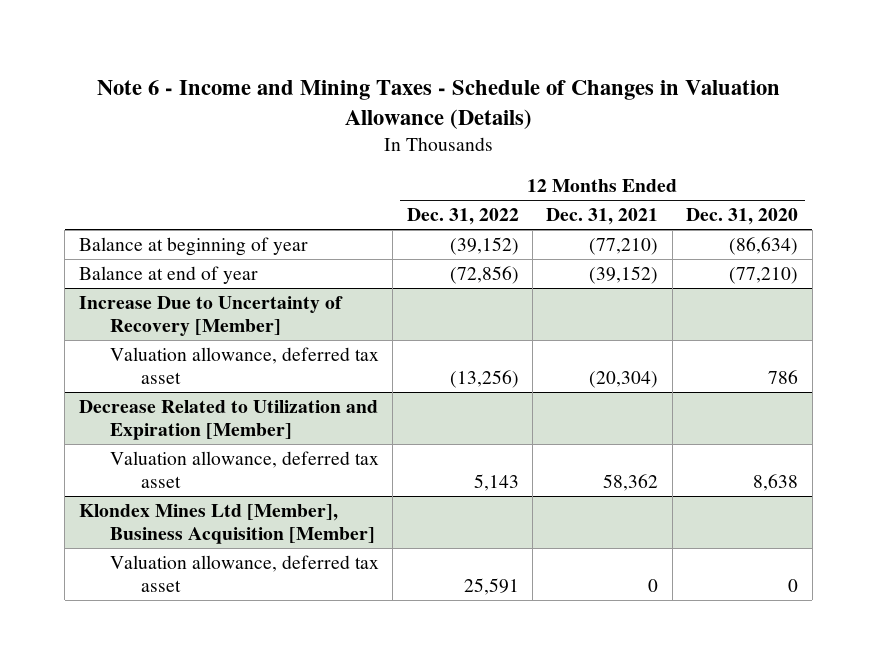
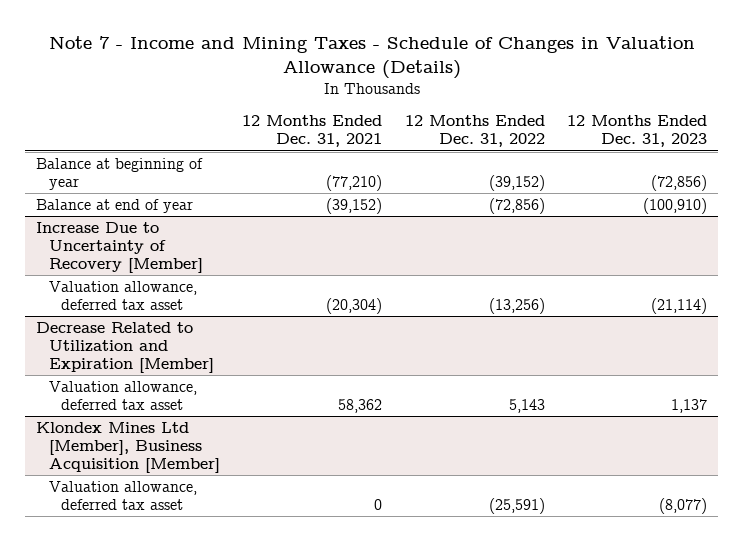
[96,80,780,130] Note 6 - Income and Mining Taxes - Schedule of Changes in Valuation Allowance (Details) -> [48,35,695,79] Note 7 - Income and Mining Taxes - Schedule of Changes in Valuation Allowance (Details)
[686,208,799,226] Dec. 31, 2020 -> none
none -> [567,115,708,148] 12 Months Ended Dec. 31, 2023
[463,577,519,595] 25,591 -> [488,497,545,514] (25,591)

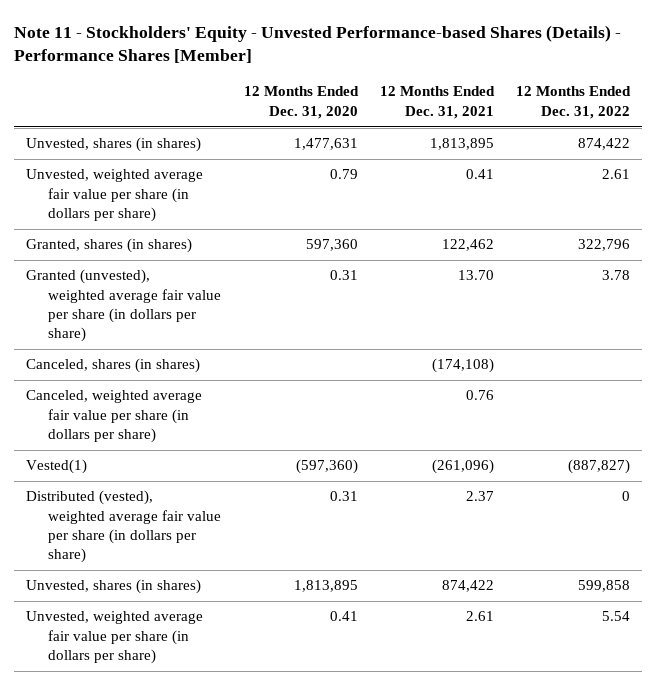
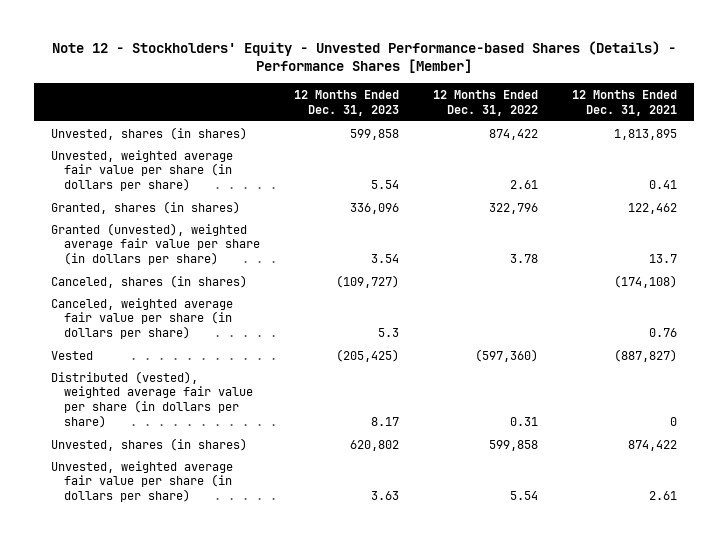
[14,24,622,64] Note 11 - Stockholders' Equity - Unvested Performance-based Shares (Details) - Performance Shares [Member] -> [51,40,676,74] Note 12 - Stockholders' Equity - Unvested Performance-based Shares (Details) - Performance Shares [Member]
[243,86,359,119] 12 Months Ended Dec. 31, 2020 -> none
none -> [294,90,400,116] 12 Months Ended Dec. 31, 2023
[458,270,495,281] 13.70 -> [648,254,677,264] 13.7
[25,459,87,475] Vested(1) -> [50,350,93,360] Vested
[432,459,495,475] (261,096) -> [613,348,677,362] (887,827)
[568,459,631,475] (887,827) -> [475,348,539,362] (597,360)
[466,491,495,502] 2.37 -> [669,417,677,427] 0
[622,491,631,502] 0 -> [510,417,539,427] 0.31

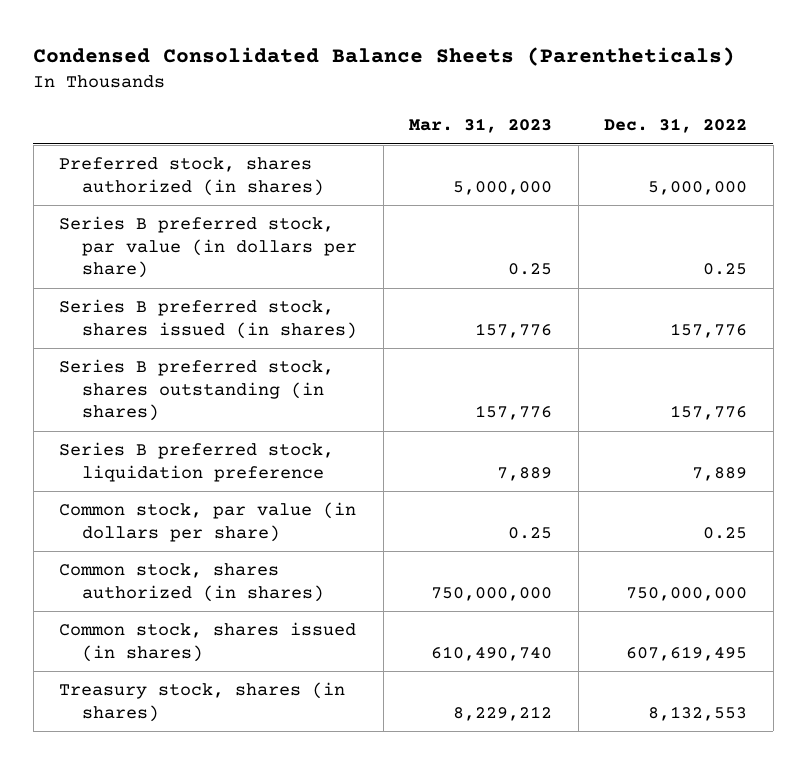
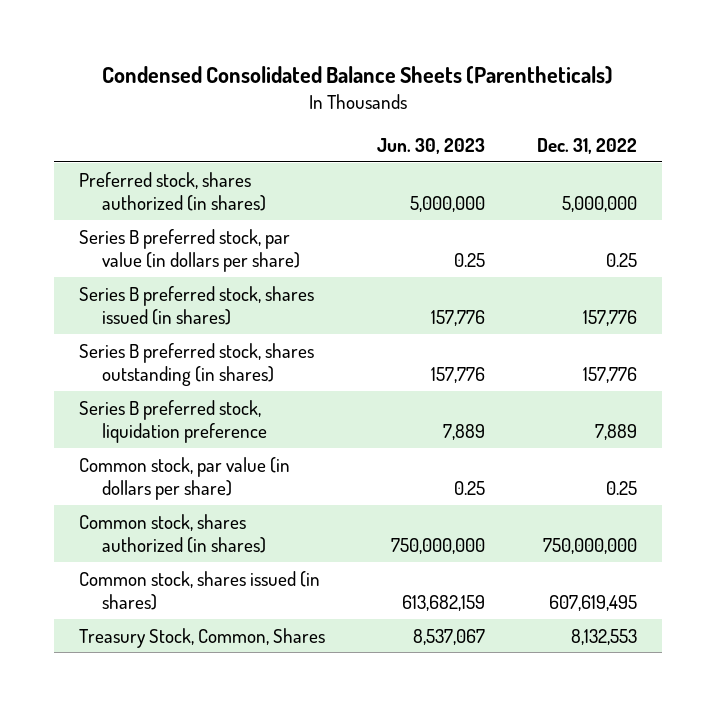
[409,118,553,134] Mar. 31, 2023 -> none
none -> [377,138,486,155] Jun. 30, 2023
[59,682,346,722] Treasury stock, shares (in shares) -> [79,627,326,648] Treasury Stock, Common, Shares

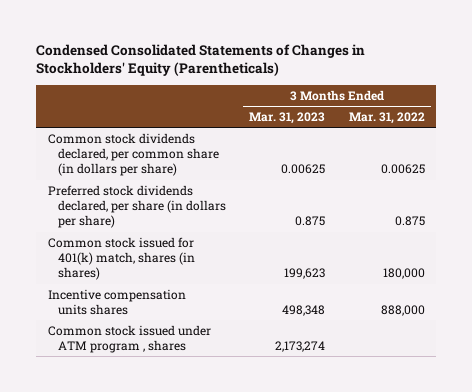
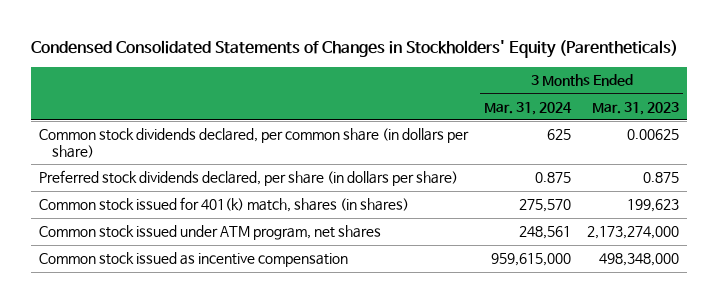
[348,112,425,125] Mar. 31, 2022 -> none
none -> [483,101,572,115] Mar. 31, 2024
[47,288,186,316] Incentive compensation units shares -> none
[47,324,211,354] Common stock issued under ATM program , shares -> [38,225,381,241] Common stock issued under ATM program, net shares
[275,341,326,353] 2,173,274 -> [587,226,680,240] 2,173,274,000
none -> [38,252,348,268] Common stock issued as incentive compensation

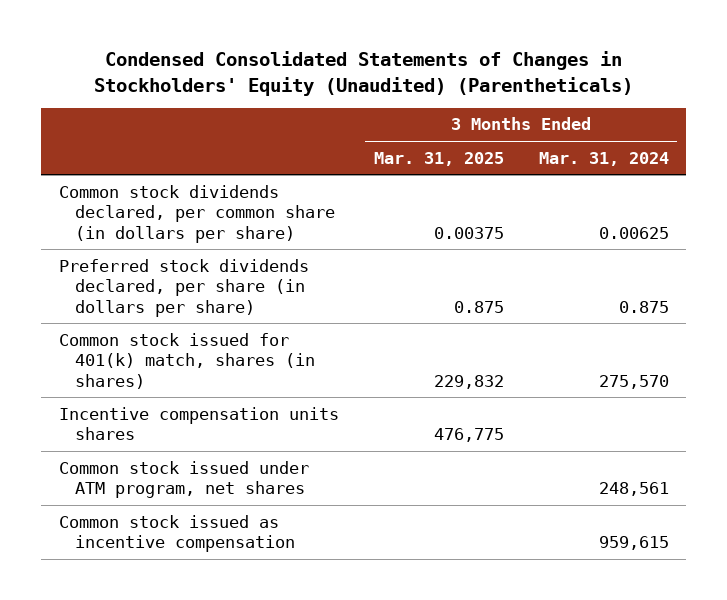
[30,39,678,58] Condensed Consolidated Statements of Changes in Stockholders' Equity (Parentheticals) -> [93,51,633,96] Condensed Consolidated Statements of Changes in Stockholders' Equity (Unaudited) (Parentheticals)
[592,101,680,115] Mar. 31, 2023 -> none
none -> [373,151,504,166] Mar. 31, 2025
[546,129,571,141] 625 -> [598,226,669,239] 0.00625
none -> [58,406,339,441] Incentive compensation units shares
[490,253,571,267] 959,615,000 -> [598,536,669,551] 959,615

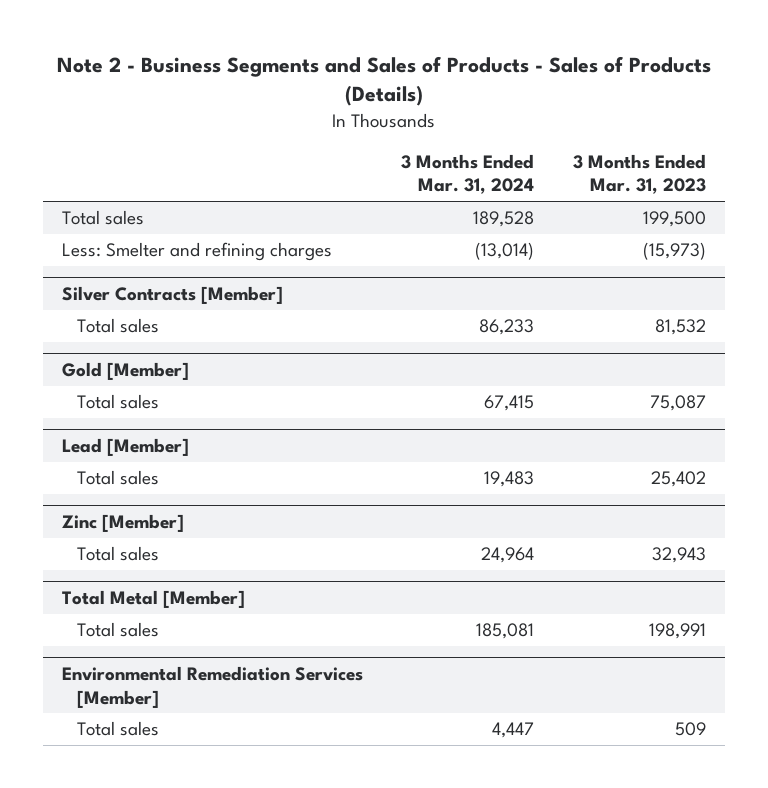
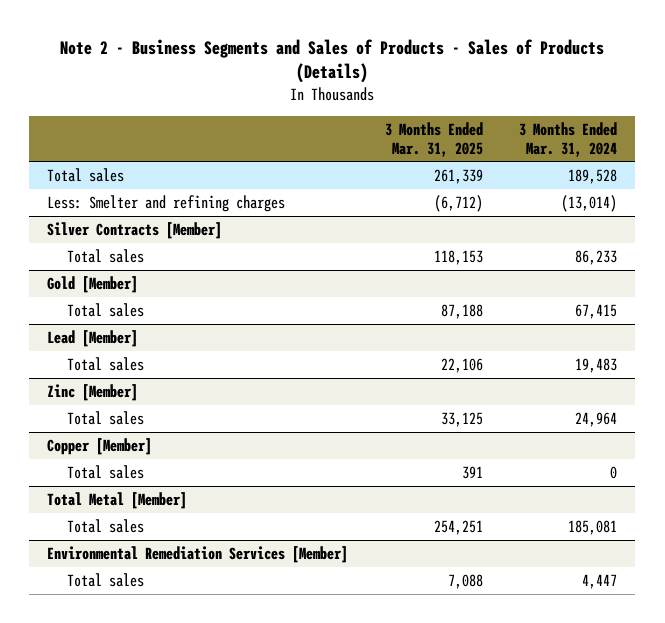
[572,153,706,195] 3 Months Ended Mar. 31, 2023 -> none
none -> [384,121,483,157] 3 Months Ended Mar. 31, 2025
none -> [47,437,153,455] Copper [Member]
none -> [66,464,144,479] Total sales

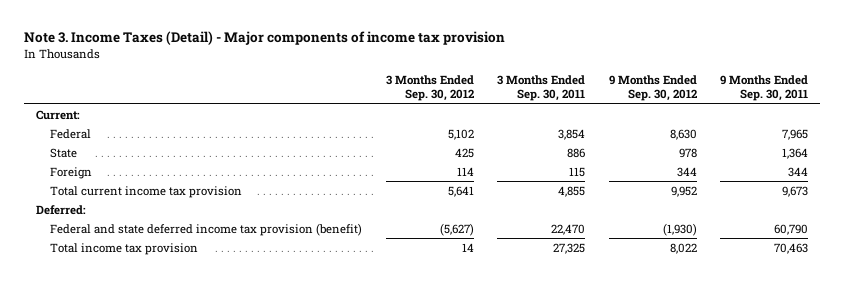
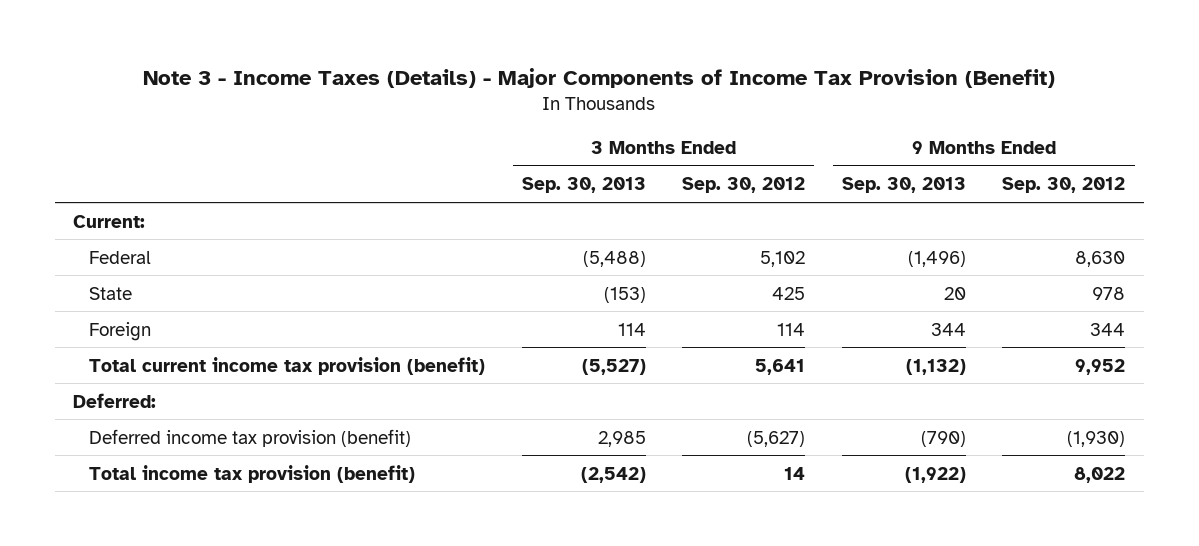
[24,31,506,46] Note 3. Income Taxes (Detail) - Major components of income tax provision -> [143,67,1056,88] Note 3 - Income Taxes (Details) - Major Components of Income Tax Provision (Benefit)
[497,74,586,102] 3 Months Ended Sep. 30, 2011 -> none
[720,74,809,102] 9 Months Ended Sep. 30, 2011 -> none
none -> [521,177,646,194] Sep. 30, 2013
none -> [841,177,966,194] Sep. 30, 2013
[50,185,243,198] Total current income tax provision -> [89,356,486,375] Total current income tax provision (benefit)
[50,222,363,236] Federal and state deferred income tax provision (benefit) -> [89,428,412,447] Deferred income tax provision (benefit)
[50,242,199,255] Total income tax provision -> [89,464,416,483] Total income tax provision (benefit)

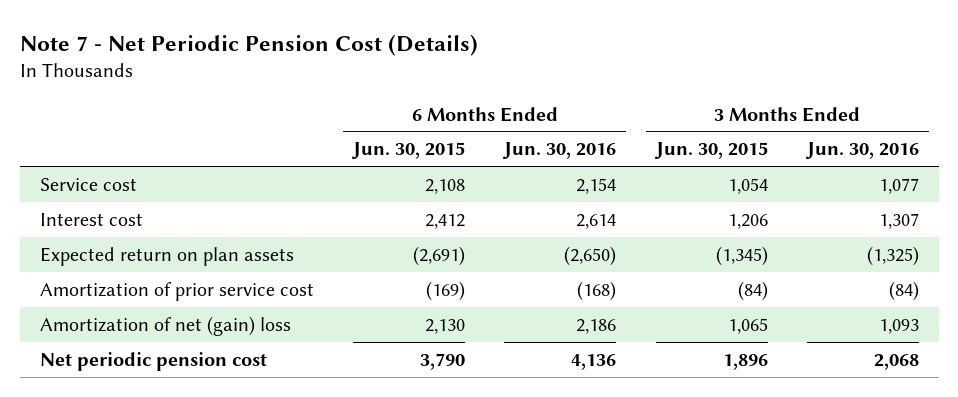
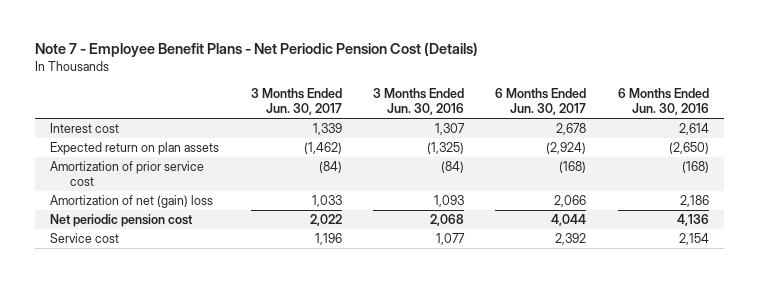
[19,33,478,56] Note 7 - Net Periodic Pension Cost (Details) -> [34,42,478,58] Note 7 - Employee Benefit Plans - Net Periodic Pension Cost (Details)
[350,142,465,160] Jun. 30, 2015 -> none
[653,142,768,160] Jun. 30, 2015 -> none
none -> [250,88,342,116] 3 Months Ended Jun. 30, 2017
none -> [495,88,587,116] 6 Months Ended Jun. 30, 2017
[39,177,137,191] Service cost -> [50,233,120,244] Service cost

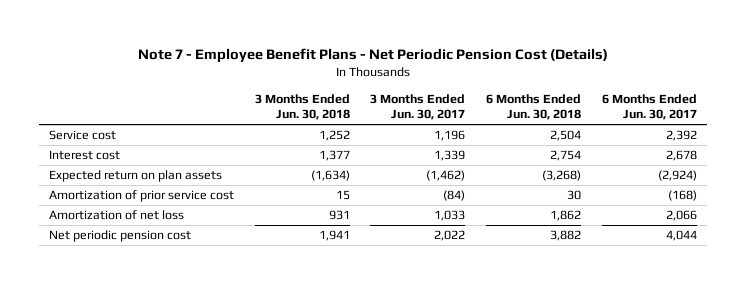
[372,88,464,116] 3 Months Ended Jun. 30, 2016 -> none
[617,88,709,116] 6 Months Ended Jun. 30, 2016 -> none
none -> [254,93,350,121] 3 Months Ended Jun. 30, 2018
none -> [485,93,581,121] 6 Months Ended Jun. 30, 2018
[50,233,120,244] Service cost -> [49,130,117,141] Service cost
[50,195,214,209] Amortization of net (gain) loss -> [49,210,185,221] Amortization of net loss

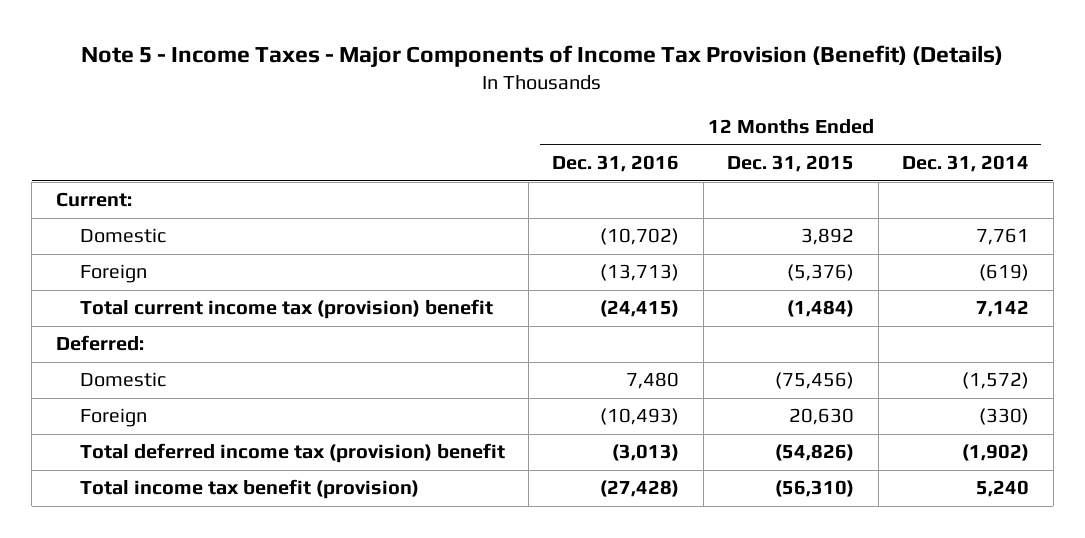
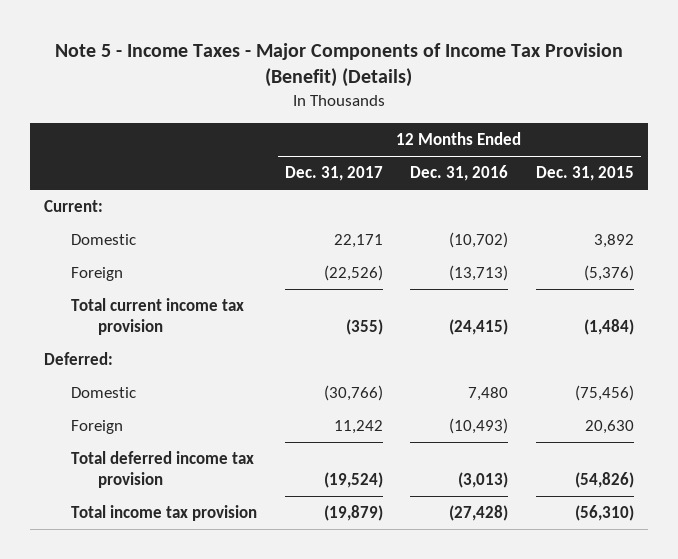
[902,155,1030,173] Dec. 31, 2014 -> none
none -> [284,166,383,182] Dec. 31, 2017
[79,299,493,320] Total current income tax (provision) benefit -> [71,297,245,335] Total current income tax provision
[79,443,505,464] Total deferred income tax (provision) benefit -> [71,450,255,488] Total deferred income tax provision
[79,479,419,500] Total income tax benefit (provision) -> [71,504,258,521] Total income tax provision

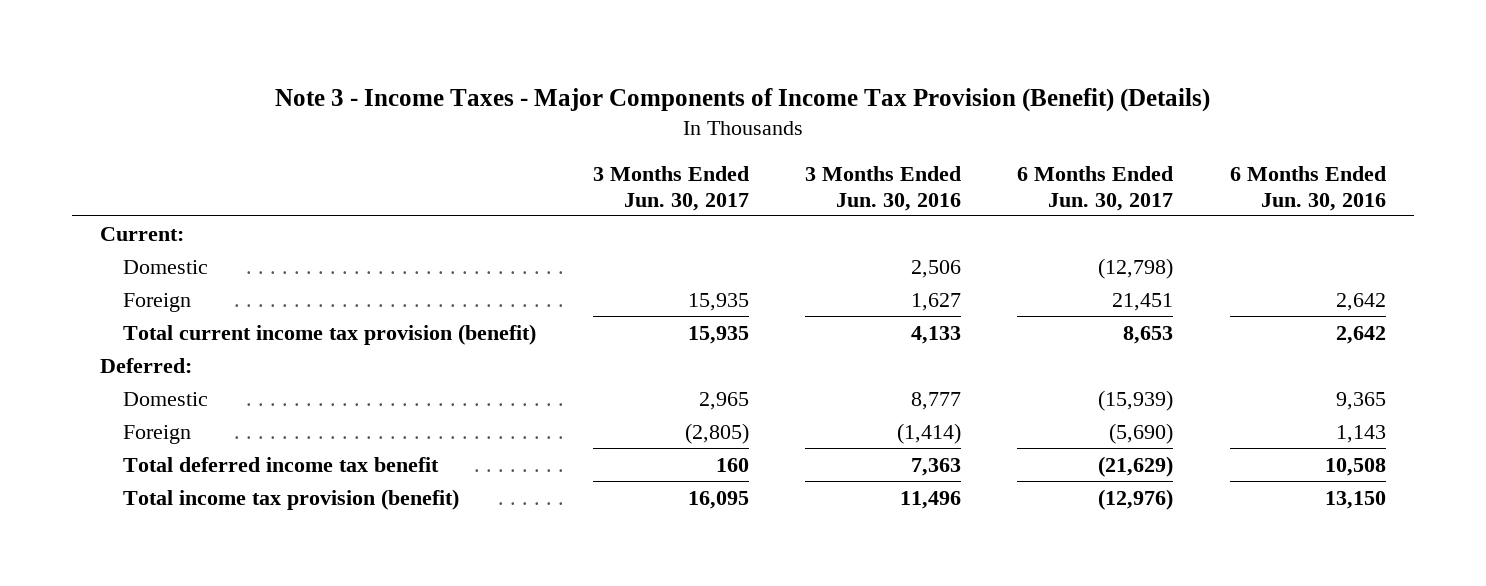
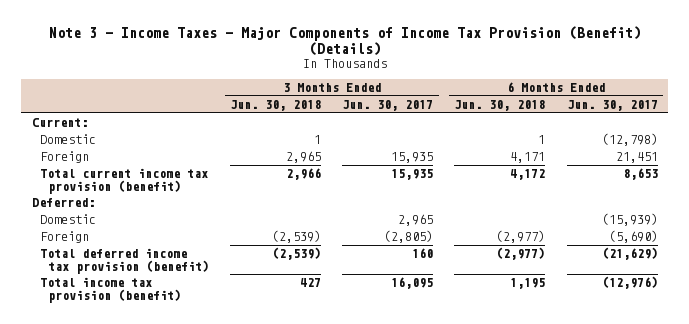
[804,165,961,211] 3 Months Ended Jun. 30, 2016 -> none
[1229,165,1386,211] 6 Months Ended Jun. 30, 2016 -> none
none -> [230,100,322,112] Jun. 30, 2018
none -> [454,100,546,112] Jun. 30, 2018
[123,456,440,472] Total deferred income tax benefit -> [39,248,210,274] Total deferred income tax provision (benefit)

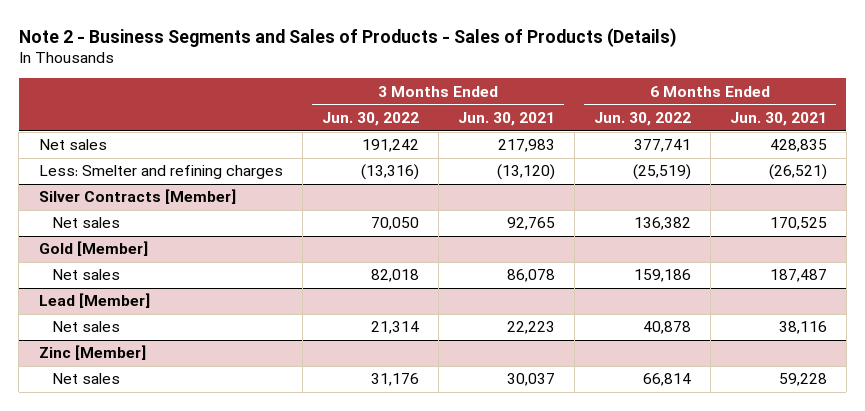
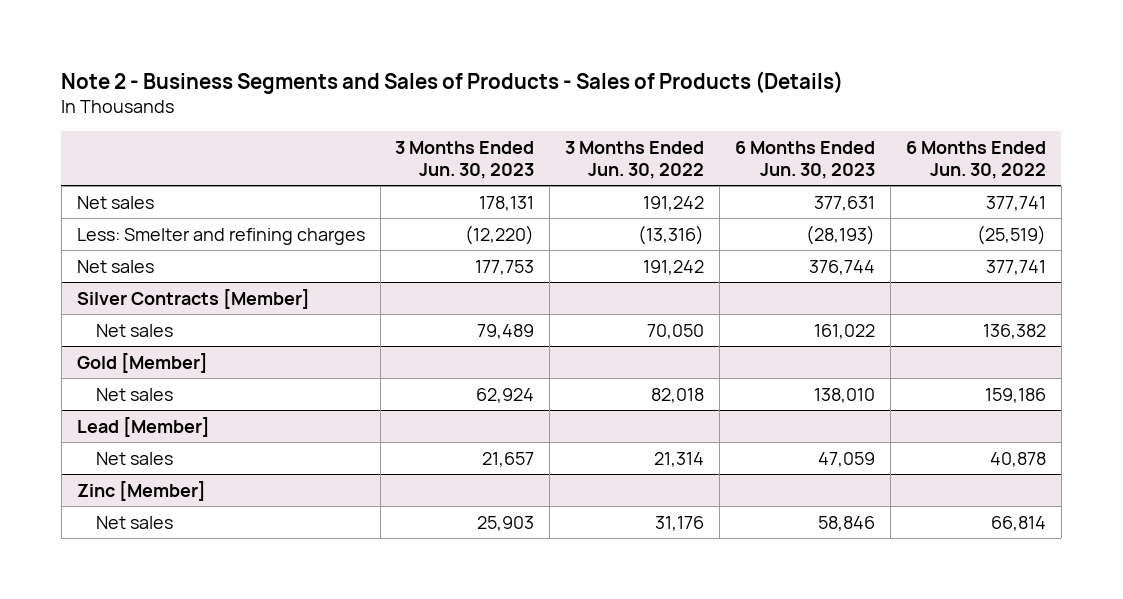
[457,111,555,126] Jun. 30, 2021 -> none
[729,111,827,126] Jun. 30, 2021 -> none
none -> [395,140,535,179] 3 Months Ended Jun. 30, 2023
none -> [735,140,876,179] 6 Months Ended Jun. 30, 2023
none -> [76,259,154,273] Net sales

